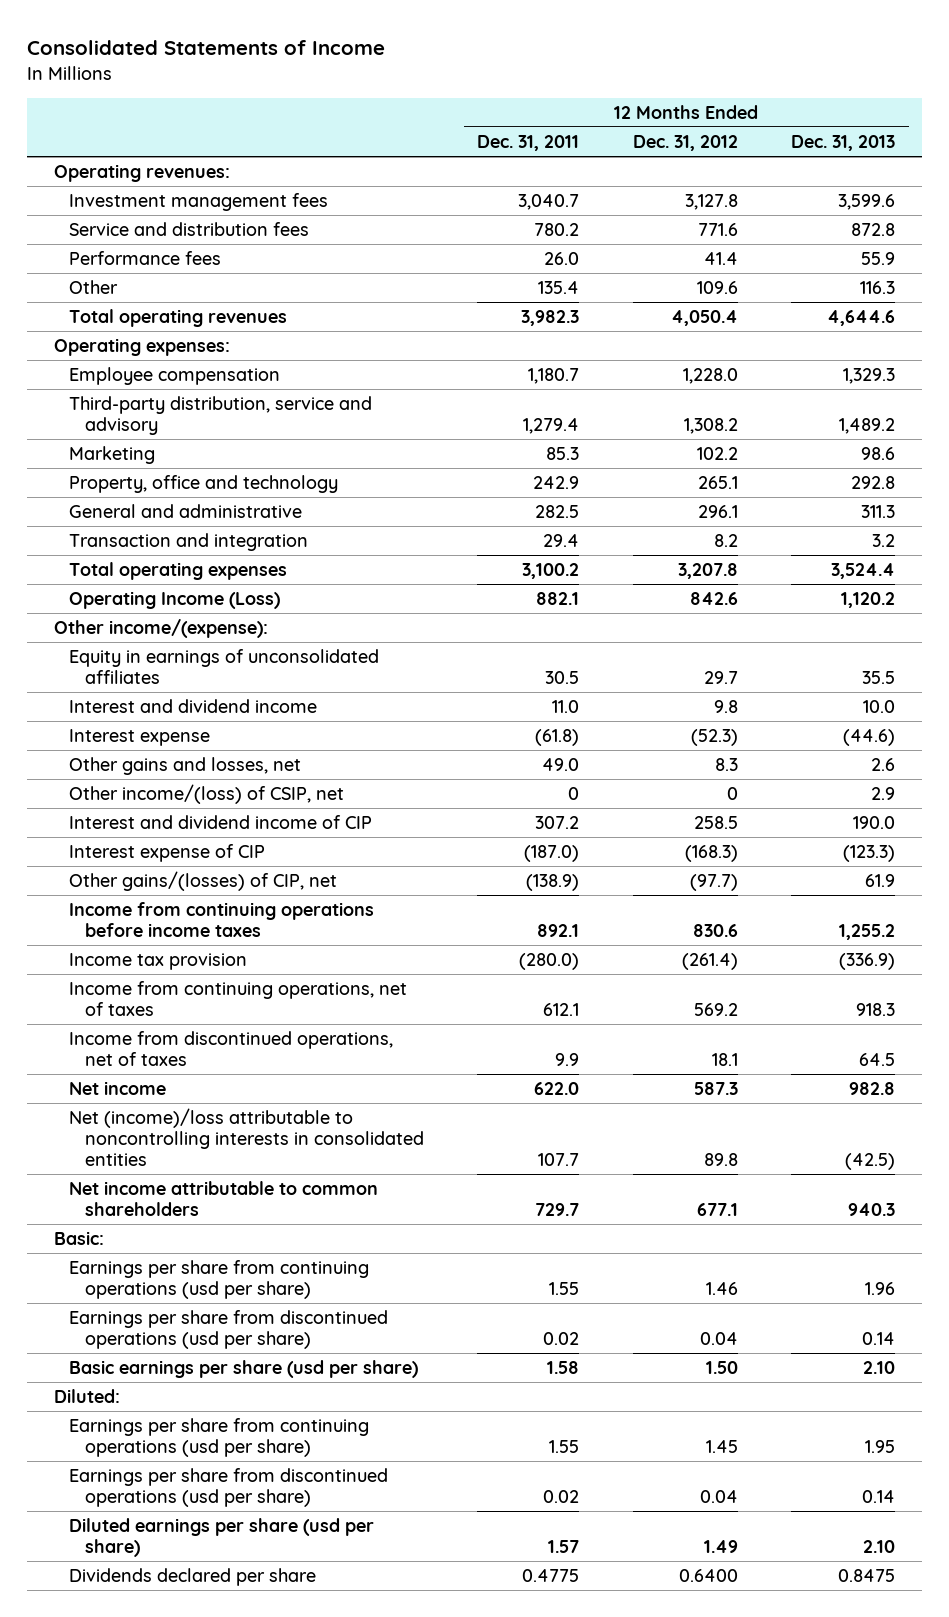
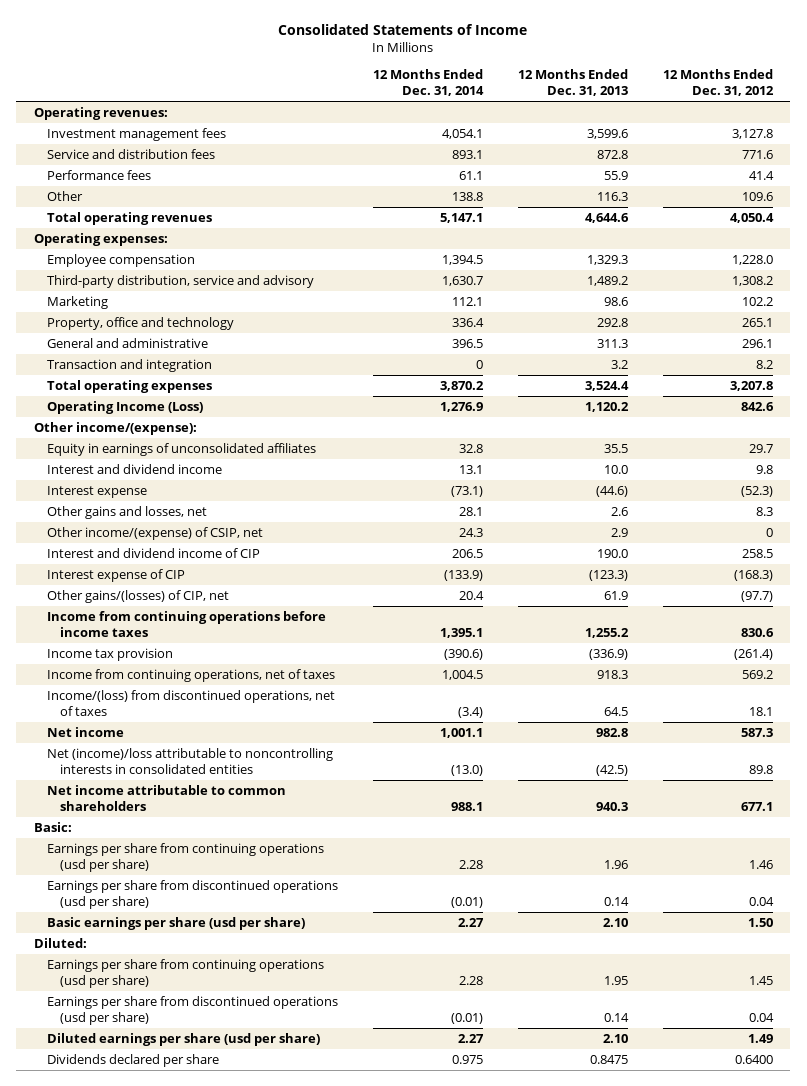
[477,134,580,151] Dec. 31, 2011 -> none
none -> [372,69,484,97] 12 Months Ended Dec. 31, 2014
[69,784,345,805] Other income/(loss) of CSIP, net -> [46,527,263,541] Other income/(expense) of CSIP, net
[69,1031,394,1066] Income from discontinued operations, net of taxes -> [46,690,335,716] Income/(loss) from discontinued operations, net of taxes

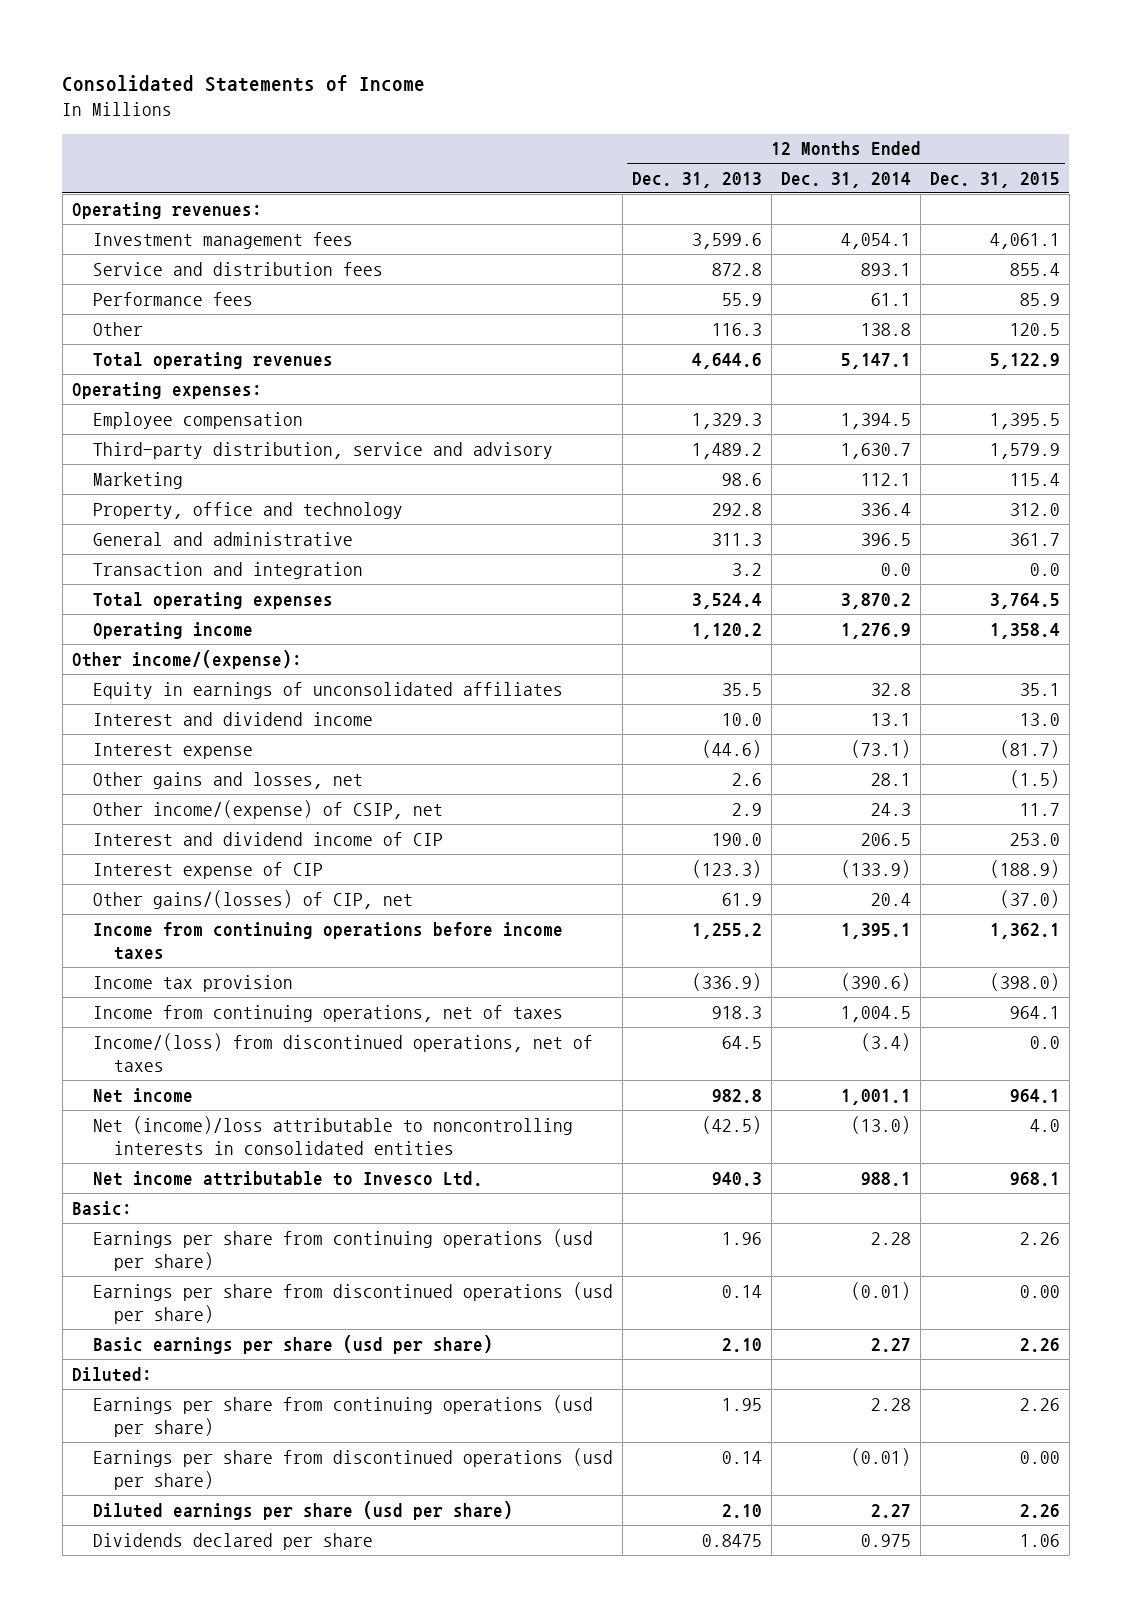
[662,69,774,97] 12 Months Ended Dec. 31, 2012 -> none
none -> [929,171,1060,188] Dec. 31, 2015
[475,360,483,370] 0 -> [880,562,911,576] 0.0
[46,401,203,415] Operating Income (Loss) -> [92,621,253,639] Operating income
[46,785,286,811] Net income attributable to common shareholders -> [92,1170,483,1186] Net income attributable to Invesco Ltd.

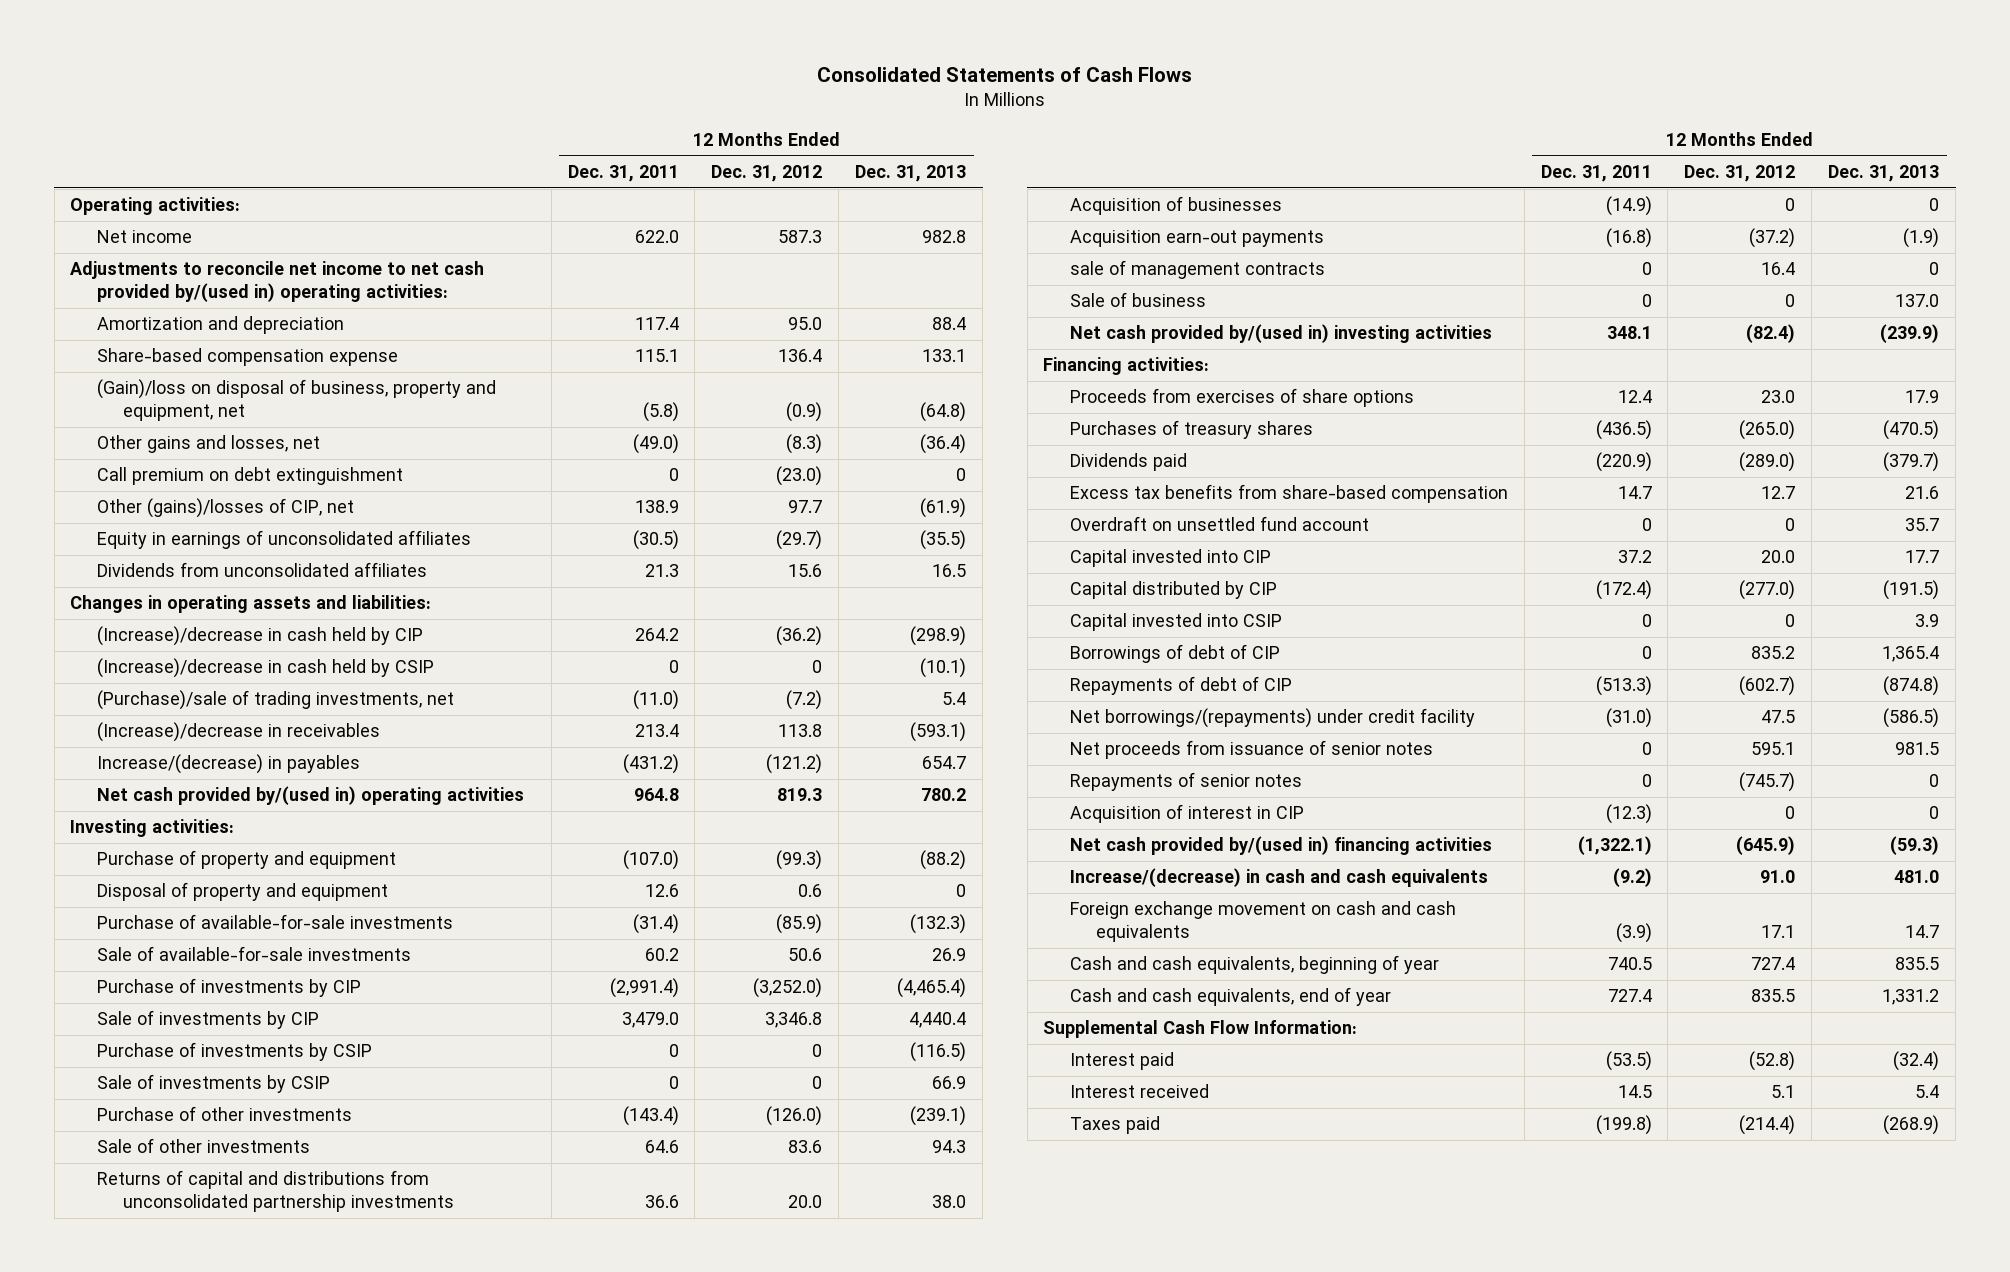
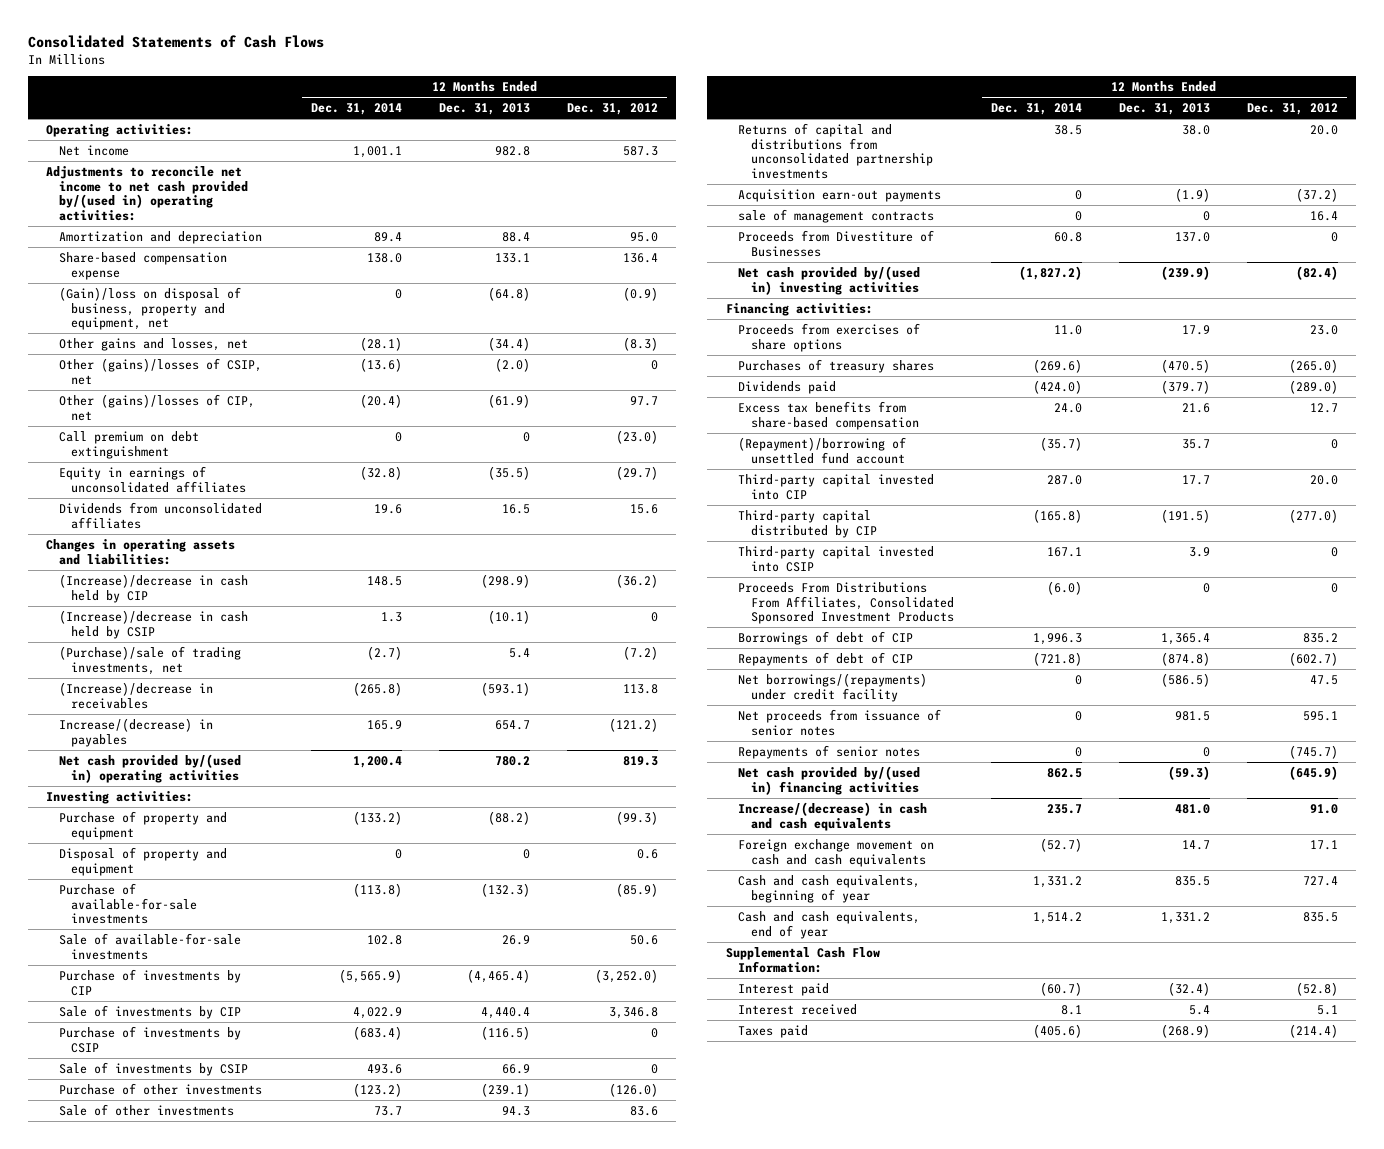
[567,165,679,183] Dec. 31, 2011 -> none
none -> [311,103,403,116] Dec. 31, 2014
[920,434,967,455] (36.4) -> [488,336,531,351] (34.4)
none -> [58,357,262,385] Other (gains)/losses of CSIP, net
[96,467,403,486] Call premium on debt extinguishment -> [58,430,199,459] Call premium on debt extinguishment
[1069,196,1282,216] Acquisition of businesses -> none
[1069,292,1206,308] Sale of business -> [738,229,935,257] Proceeds from Divestiture of Businesses
[1069,516,1369,532] Overdraft on unsettled fund account -> [738,436,907,464] (Repayment)/borrowing of unsettled fund account
[1069,549,1271,568] Capital invested into CIP -> [738,473,935,500] Third-party capital invested into CIP
[1069,581,1277,600] Capital distributed by CIP -> [738,509,877,538] Third-party capital distributed by CIP
[1069,613,1282,632] Capital invested into CSIP -> [738,545,935,572] Third-party capital invested into CSIP
none -> [738,581,954,625] Proceeds From Distributions From Affiliates, Consolidated Sponsored Investment Products
[1069,804,1304,824] Acquisition of interest in CIP -> none

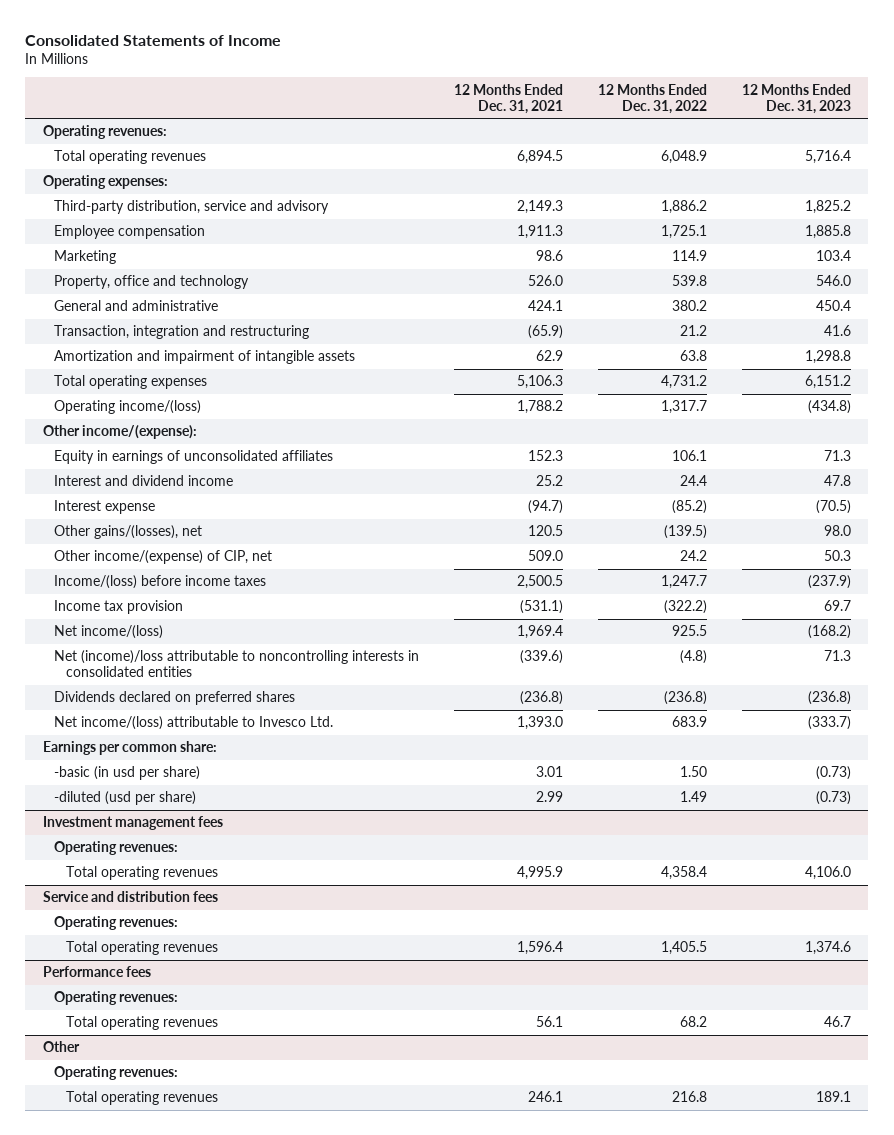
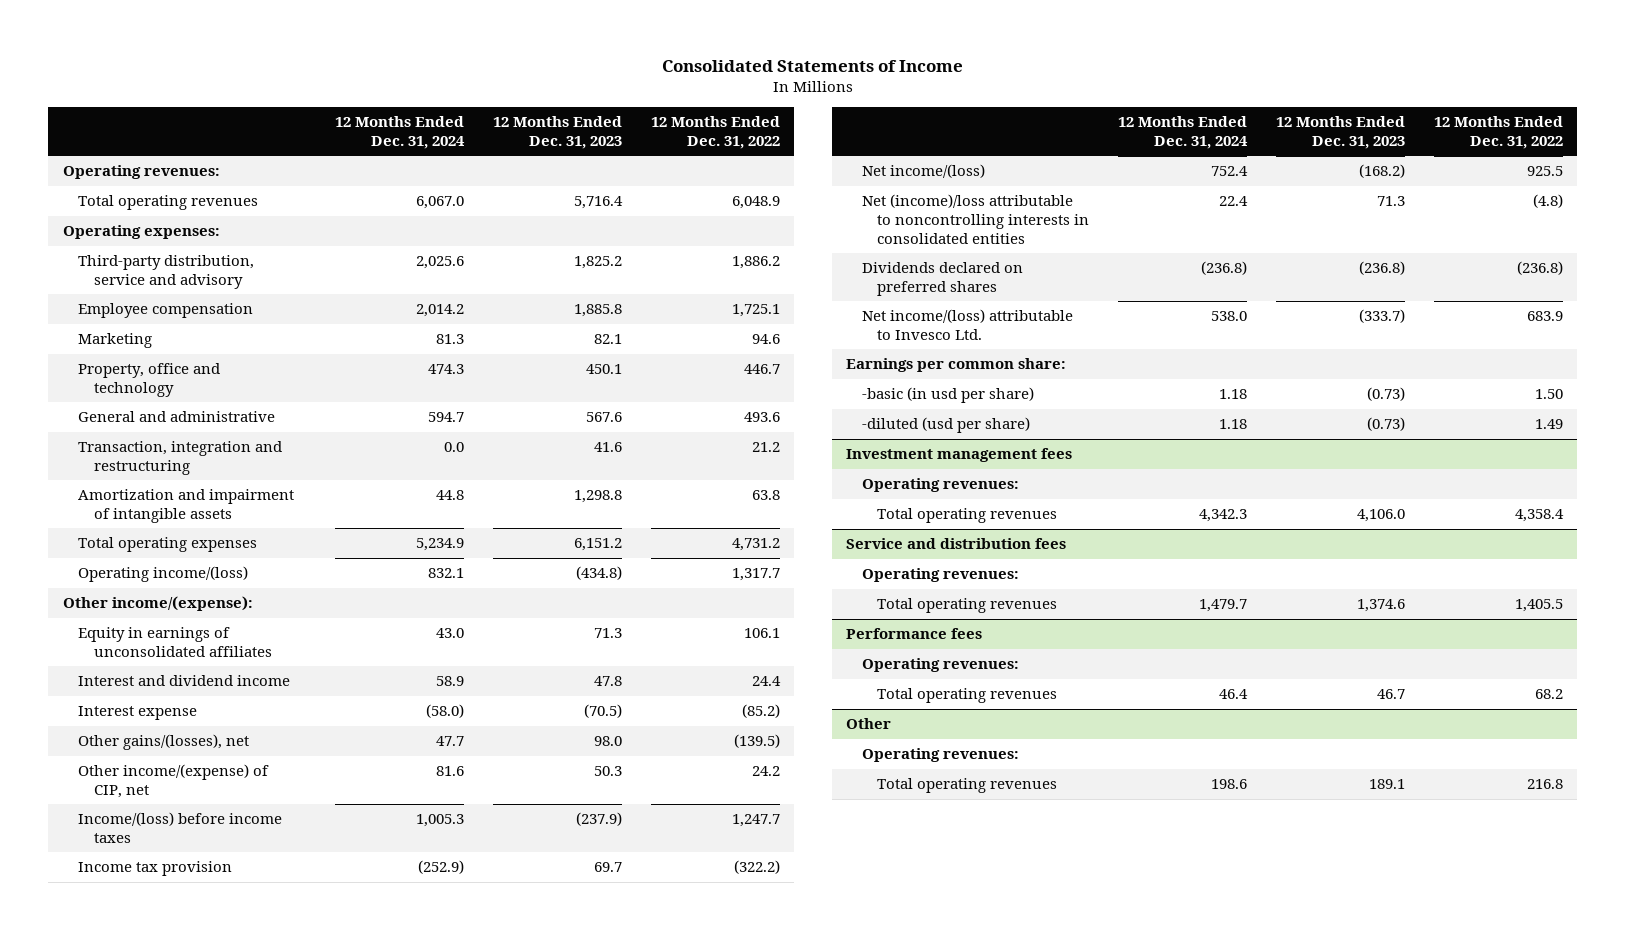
[454,83,564,114] 12 Months Ended Dec. 31, 2021 -> none
none -> [334,115,465,149] 12 Months Ended Dec. 31, 2024
[672,250,708,262] 114.9 -> [751,334,780,345] 94.6
[816,250,852,262] 103.4 -> [593,334,622,345] 82.1
[672,275,708,287] 539.8 -> [743,364,780,375] 446.7
[816,275,852,287] 546.0 -> [585,364,622,375] 450.1
[672,300,708,312] 380.2 -> [743,412,780,423] 493.6
[816,300,852,312] 450.4 -> [585,412,622,423] 567.6

